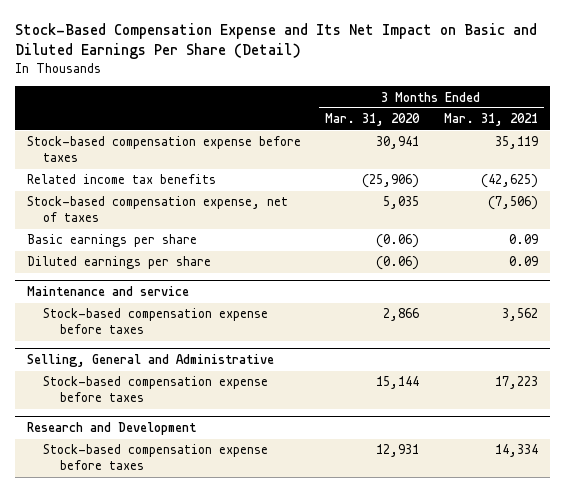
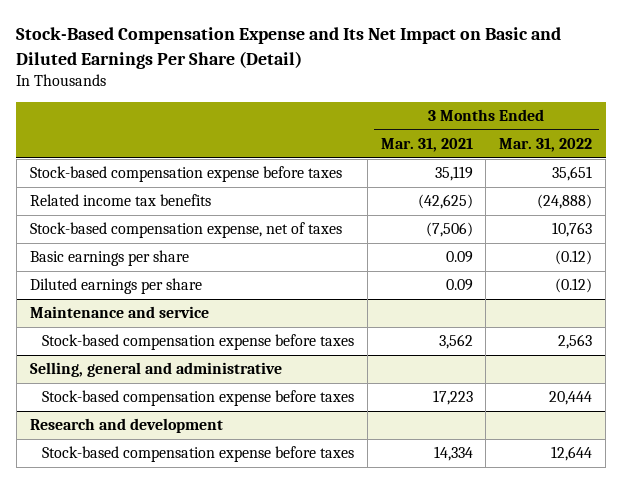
[325,113,421,127] Mar. 31, 2020 -> none
none -> [499,138,593,153] Mar. 31, 2022
[26,354,274,368] Selling, General and Administrative -> [29,362,282,378] Selling, general and administrative
[26,422,196,436] Research and Development -> [29,418,223,434] Research and development

